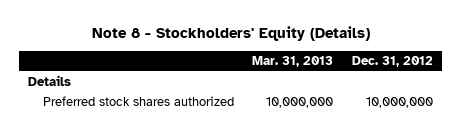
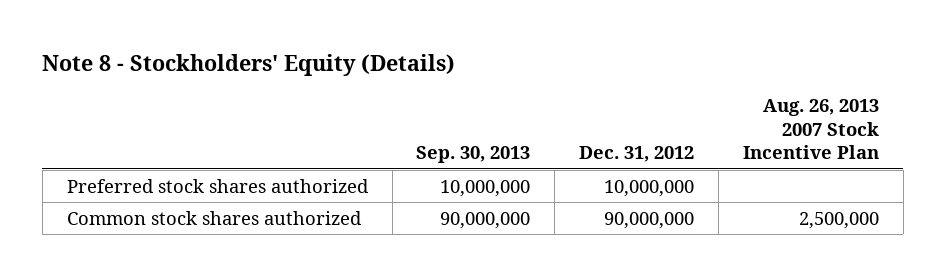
[252,55,334,67] Mar. 31, 2013 -> none
none -> [416,146,531,164] Sep. 30, 2013
none -> [742,99,879,160] Aug. 26, 2013 2007 Stock Incentive Plan
[28,75,72,87] Details -> none
none -> [66,210,362,225] Common stock shares authorized

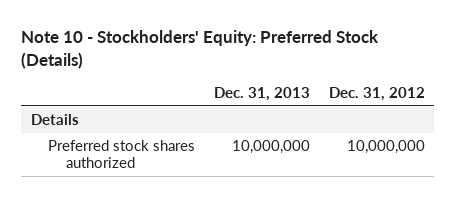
[42,54,456,77] Note 8 - Stockholders' Equity (Details) -> [21,30,380,69] Note 10 - Stockholders' Equity: Preferred Stock (Details)
[416,146,531,164] Sep. 30, 2013 -> none
[742,99,879,160] Aug. 26, 2013 2007 Stock Incentive Plan -> none
none -> [214,87,311,102] Dec. 31, 2013
none -> [30,114,79,126] Details
[66,210,362,225] Common stock shares authorized -> none

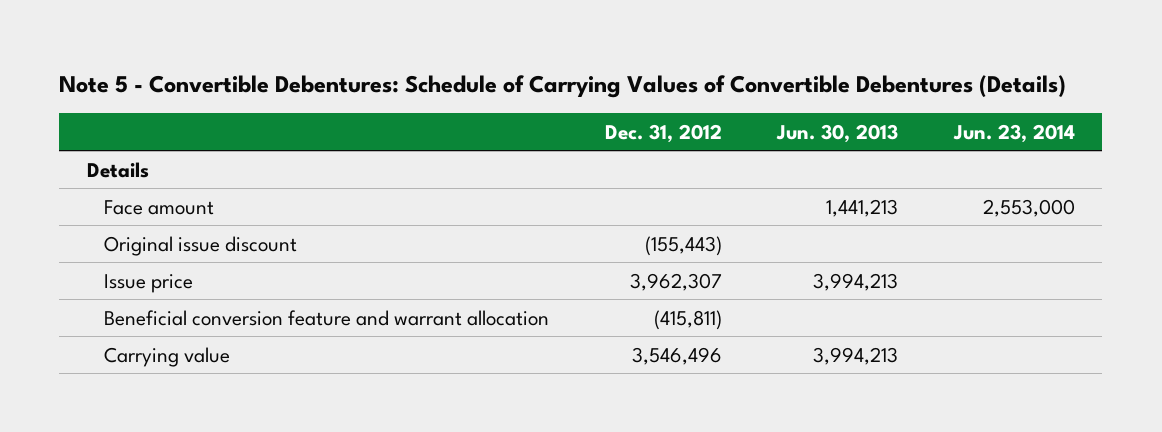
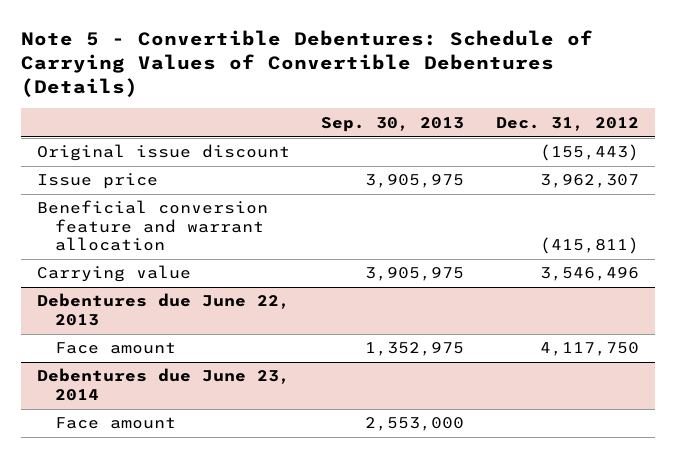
[776,123,899,143] Jun. 30, 2013 -> none
[952,123,1075,143] Jun. 23, 2014 -> none
none -> [321,116,465,132] Sep. 30, 2013
[87,161,150,178] Details -> none
[104,199,215,215] Face amount -> none
none -> [36,293,290,326] Debentures due June 22, 2013
none -> [55,342,177,355] Face amount
none -> [36,368,290,401] Debentures due June 23, 2014
none -> [55,417,177,430] Face amount

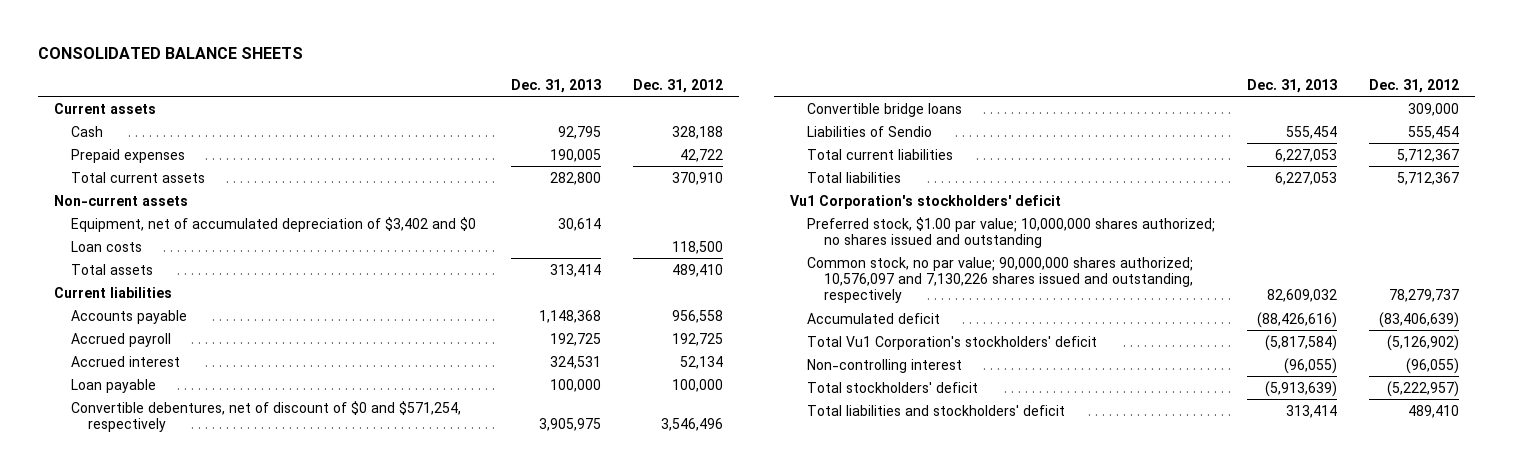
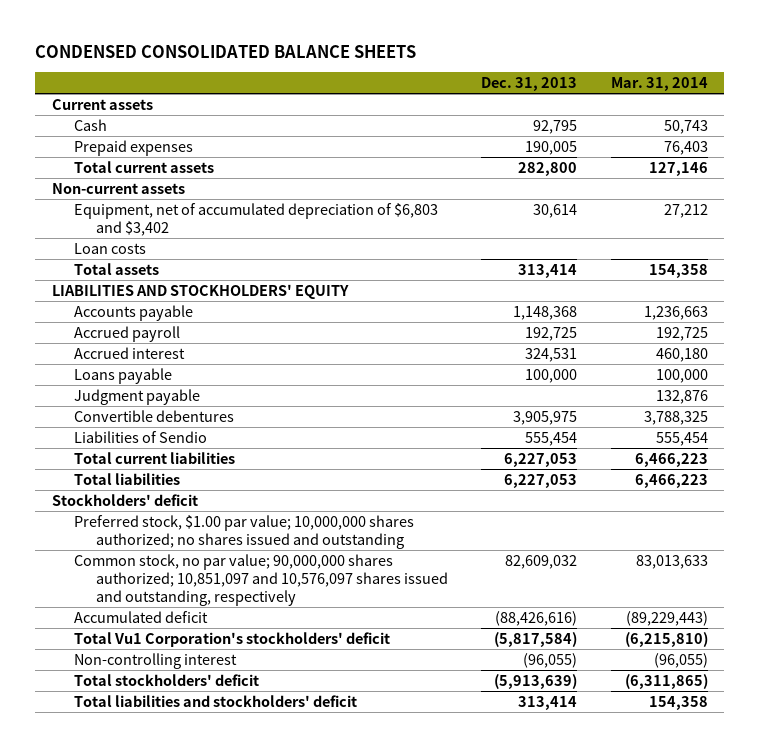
[37,47,303,60] CONSOLIDATED BALANCE SHEETS -> [35,44,417,58] CONDENSED CONSOLIDATED BALANCE SHEETS
[632,78,723,93] Dec. 31, 2012 -> none
none -> [610,76,708,91] Mar. 31, 2014
[70,216,476,232] Equipment, net of accumulated depreciation of $3,402 and $0 -> [73,202,438,236] Equipment, net of accumulated depreciation of $6,803 and $3,402
[53,286,172,298] Current liabilities -> none
none -> [51,283,349,299] LIABILITIES AND STOCKHOLDERS' EQUITY
[806,102,962,117] Convertible bridge loans -> none
[70,378,156,393] Loan payable -> [73,367,172,384] Loans payable
none -> [73,388,200,405] Judgment payable
[70,400,461,432] Convertible debentures, net of discount of $0 and $571,254, respectively -> [73,409,234,422] Convertible debentures
[789,194,1061,209] Vu1 Corporation's stockholders' deficit -> none
none -> [51,493,198,506] Stockholders' deficit
[806,256,1194,304] Common stock, no par value; 90,000,000 shares authorized; 10,576,097 and 7,130,226 shares issued and outstanding, respectively -> [73,553,449,606] Common stock, no par value; 90,000,000 shares authorized; 10,851,097 and 10,576,097 shares issued and outstanding, respectively

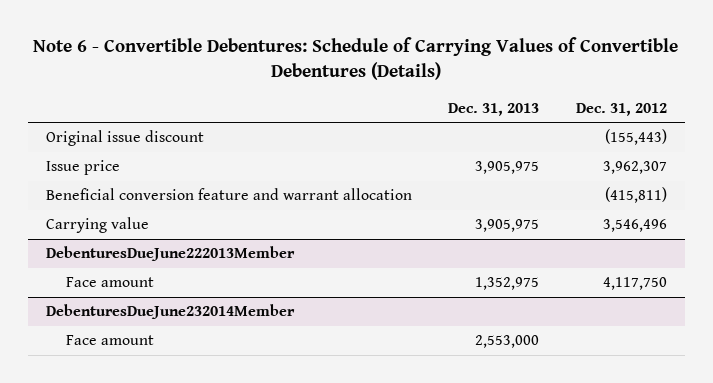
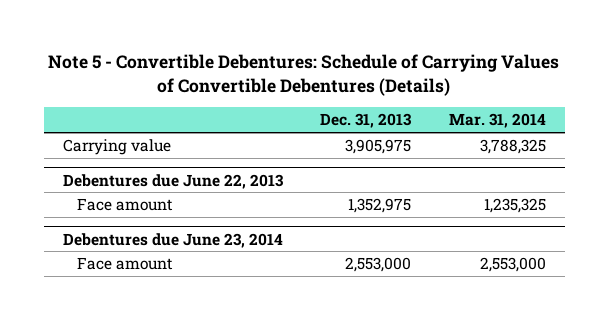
[33,37,679,81] Note 6 - Convertible Debentures: Schedule of Carrying Values of Convertible Debentures (Details) -> [48,54,560,97] Note 5 - Convertible Debentures: Schedule of Carrying Values of Convertible Debentures (Details)
[575,102,667,116] Dec. 31, 2012 -> none
none -> [448,113,546,129] Mar. 31, 2014
[45,130,204,147] Original issue discount -> none
[45,160,120,176] Issue price -> none
[45,188,412,201] Beneficial conversion feature and warrant allocation -> none
[45,246,295,262] DebenturesDueJune222013Member -> none
none -> [63,173,285,189] Debentures due June 22, 2013
[45,304,295,320] DebenturesDueJune232014Member -> none
none -> [63,232,284,248] Debentures due June 23, 2014

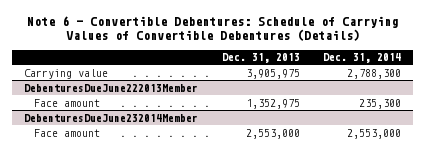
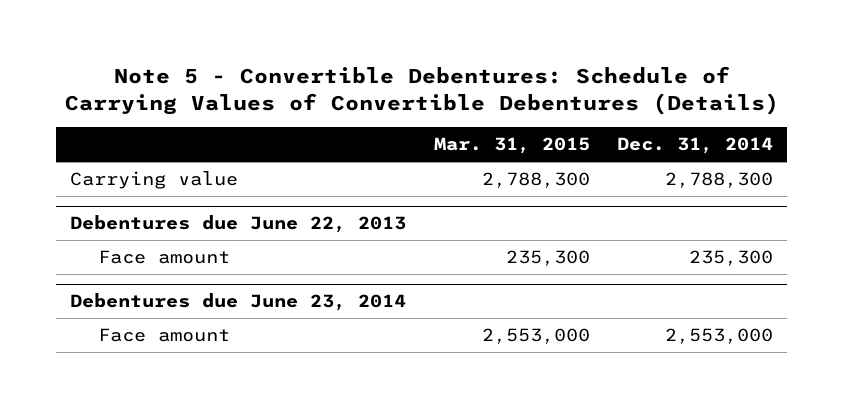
[26,16,398,42] Note 6 - Convertible Debentures: Schedule of Carrying Values of Convertible Debentures (Details) -> [64,66,779,116] Note 5 - Convertible Debentures: Schedule of Carrying Values of Convertible Debentures (Details)
[221,53,300,64] Dec. 31, 2013 -> none
none -> [433,137,590,155] Mar. 31, 2015
[23,83,198,92] DebenturesDueJune222013Member -> [70,215,407,234] Debentures due June 22, 2013
[23,113,198,122] DebenturesDueJune232014Member -> [70,293,407,312] Debentures due June 23, 2014

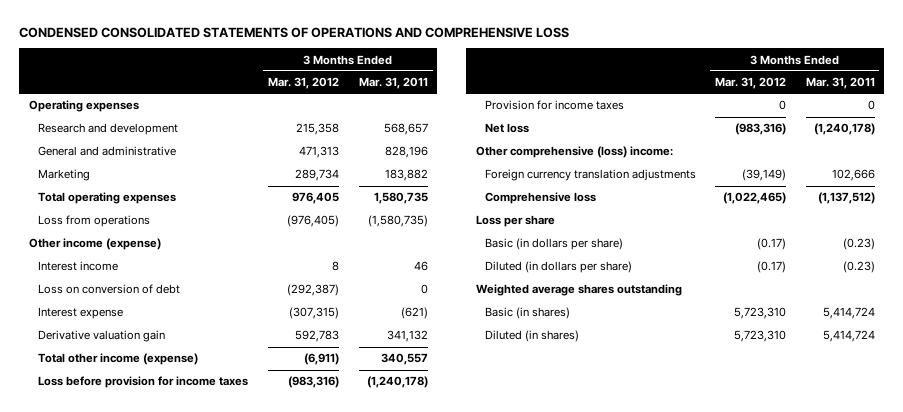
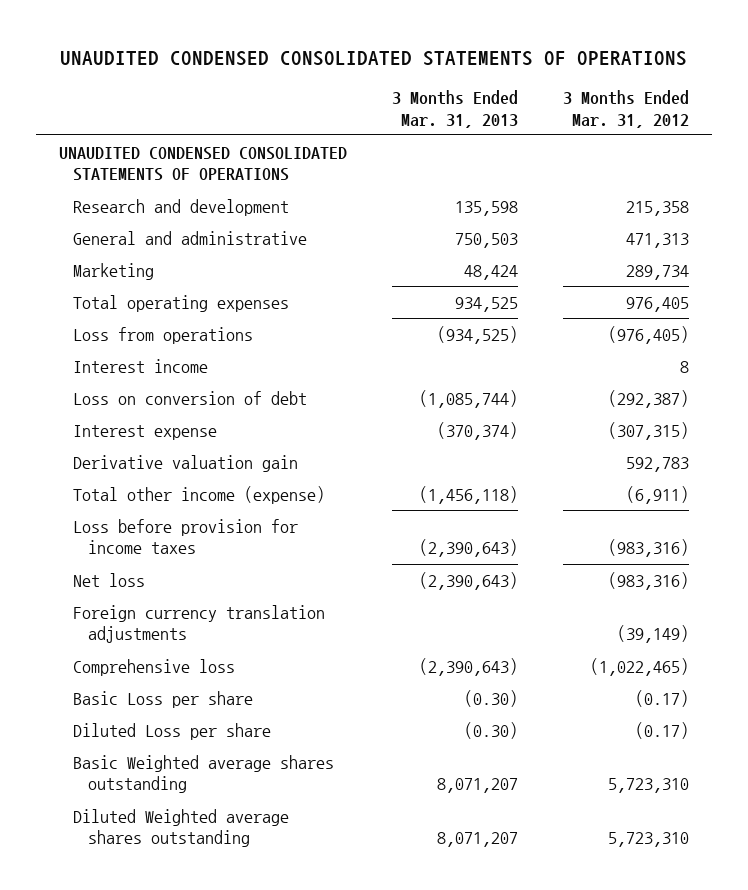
[19,26,570,38] CONDENSED CONSOLIDATED STATEMENTS OF OPERATIONS AND COMPREHENSIVE LOSS -> [60,50,688,66] UNAUDITED CONDENSED CONSOLIDATED STATEMENTS OF OPERATIONS
[358,77,428,90] Mar. 31, 2011 -> none
none -> [392,89,519,128] 3 Months Ended Mar. 31, 2013
[28,100,139,113] Operating expenses -> none
none -> [58,146,347,182] UNAUDITED CONDENSED CONSOLIDATED STATEMENTS OF OPERATIONS
[28,238,161,251] Other income (expense) -> none
[484,100,624,111] Provision for income taxes -> none
[475,146,673,159] Other comprehensive (loss) income: -> none
[475,215,555,228] Loss per share -> none
[475,284,682,297] Weighted average shares outstanding -> none
[484,238,623,251] Basic (in dollars per share) -> [73,690,254,708] Basic Loss per share
[484,261,632,274] Diluted (in dollars per share) -> [73,722,272,740] Diluted Loss per share
[484,307,570,320] Basic (in shares) -> [73,754,335,794] Basic Weighted average shares outstanding
[484,330,579,343] Diluted (in shares) -> [73,808,290,848] Diluted Weighted average shares outstanding

